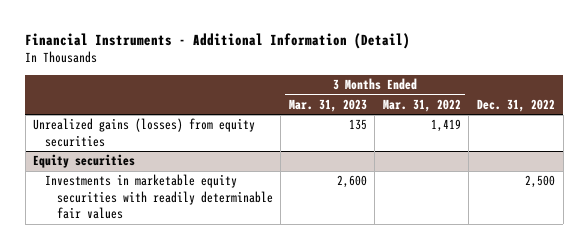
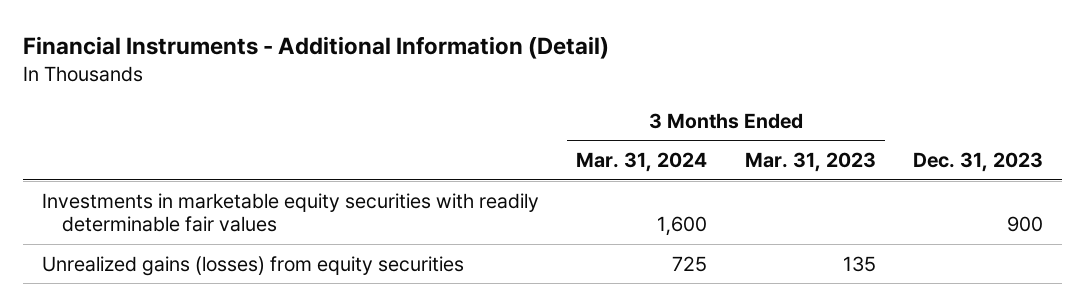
[382,98,461,112] Mar. 31, 2022 -> none
[477,98,556,112] Dec. 31, 2022 -> none
none -> [576,152,708,173] Mar. 31, 2024
none -> [913,152,1044,173] Dec. 31, 2023
none -> [41,192,539,233] Investments in marketable equity securities with readily determinable fair values
[33,154,136,169] Equity securities -> none
[44,174,273,220] Investments in marketable equity securities with readily determinable fair values -> none

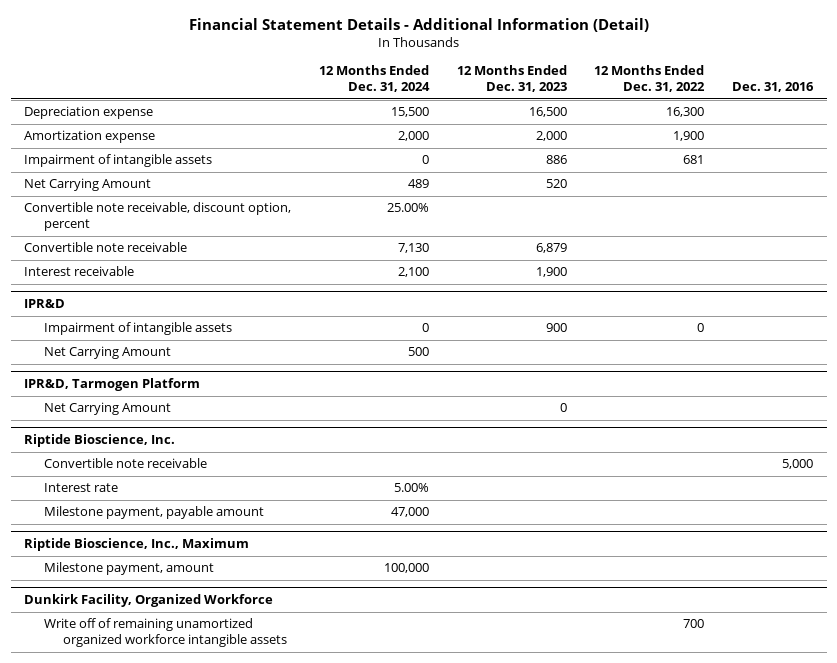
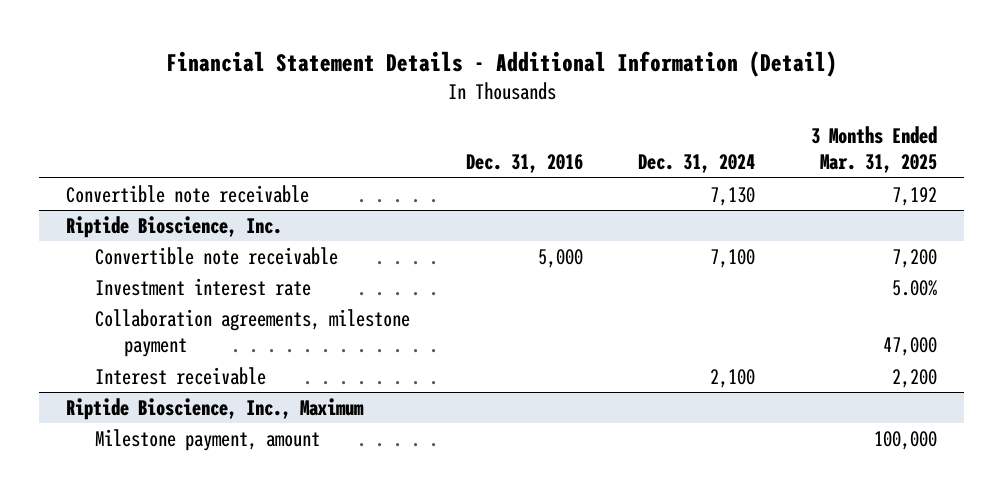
[318,65,430,93] 12 Months Ended Dec. 31, 2024 -> none
[456,65,567,93] 12 Months Ended Dec. 31, 2023 -> none
[594,65,706,93] 12 Months Ended Dec. 31, 2022 -> none
none -> [638,154,756,174] Dec. 31, 2024
none -> [810,126,937,174] 3 Months Ended Mar. 31, 2025
[24,106,154,120] Depreciation expense -> none
[24,130,156,144] Amortization expense -> none
[24,154,213,168] Impairment of intangible assets -> none
[24,178,152,192] Net Carrying Amount -> none
[24,202,292,232] Convertible note receivable, discount option, percent -> none
[24,266,135,277] Interest receivable -> none
[24,299,66,309] IPR&D -> none
[43,322,232,336] Impairment of intangible assets -> none
[43,346,171,360] Net Carrying Amount -> none
[24,378,201,392] IPR&D, Tarmogen Platform -> none
[43,402,171,416] Net Carrying Amount -> none
[43,483,118,493] Interest rate -> [95,278,312,297] Investment interest rate
[43,506,264,520] Milestone payment, payable amount -> [95,309,411,358] Collaboration agreements, milestone payment
none -> [95,367,267,386] Interest receivable
[24,594,274,608] Dunkirk Facility, Organized Workforce -> none
[43,618,288,648] Write off of remaining unamortized organized workforce intangible assets -> none

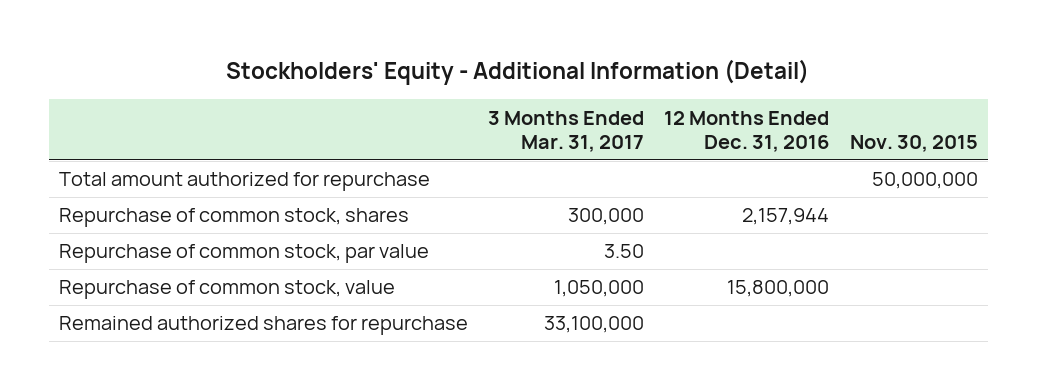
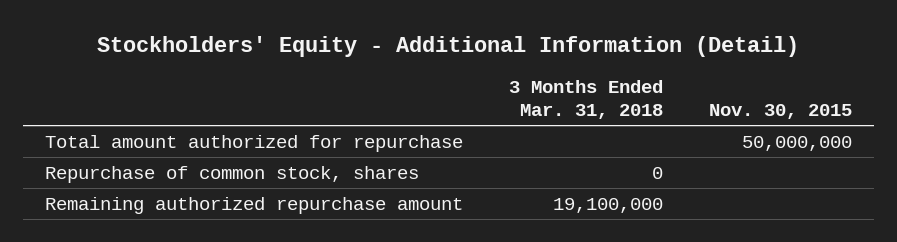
[488,110,645,152] 3 Months Ended Mar. 31, 2017 -> none
[664,110,830,152] 12 Months Ended Dec. 31, 2016 -> none
none -> [508,80,663,120] 3 Months Ended Mar. 31, 2018
[58,244,429,264] Repurchase of common stock, par value -> none
[58,280,395,300] Repurchase of common stock, value -> none
[58,316,468,336] Remained authorized shares for repurchase -> [45,196,464,214] Remaining authorized repurchase amount

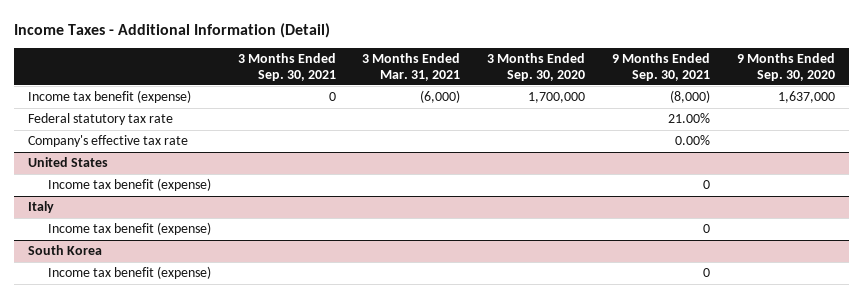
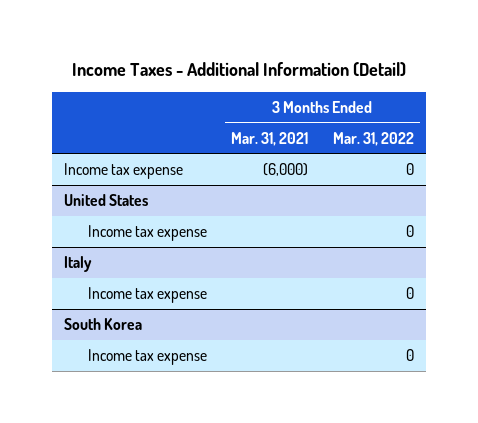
[237,53,336,81] 3 Months Ended Sep. 30, 2021 -> none
[487,53,586,81] 3 Months Ended Sep. 30, 2020 -> none
[612,53,711,81] 9 Months Ended Sep. 30, 2021 -> none
[737,53,836,81] 9 Months Ended Sep. 30, 2020 -> none
none -> [332,131,414,146] Mar. 31, 2022
[27,113,173,126] Federal statutory tax rate -> none
[27,135,188,148] Company's effective tax rate -> none
[27,90,191,104] Income tax benefit (expense) -> [64,163,184,180] Income tax expense
[47,178,211,192] Income tax benefit (expense) -> [87,225,207,242] Income tax expense
[47,222,211,236] Income tax benefit (expense) -> [87,287,207,304] Income tax expense
[47,266,211,280] Income tax benefit (expense) -> [87,349,207,366] Income tax expense

